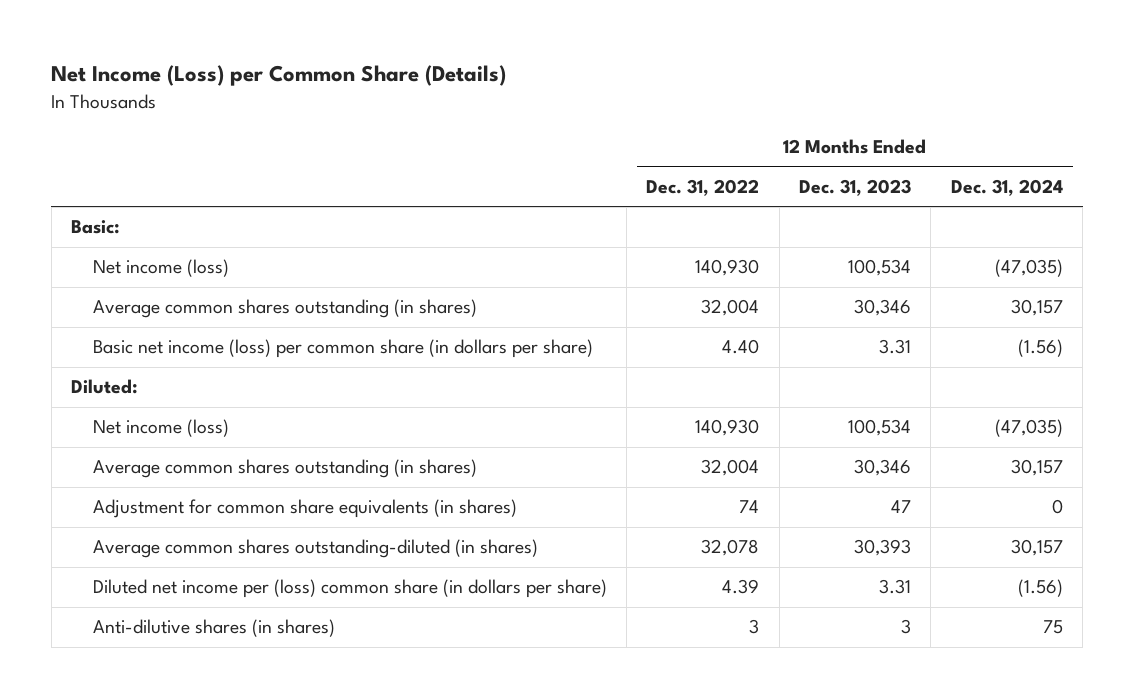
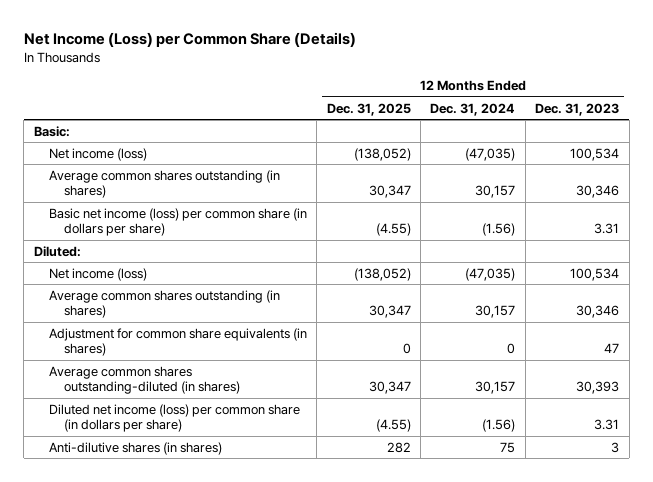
[646,178,760,196] Dec. 31, 2022 -> none
none -> [326,102,411,116] Dec. 31, 2025
[92,579,607,599] Diluted net income per (loss) common share (in dollars per share) -> [48,403,300,433] Diluted net income (loss) per common share (in dollars per share)

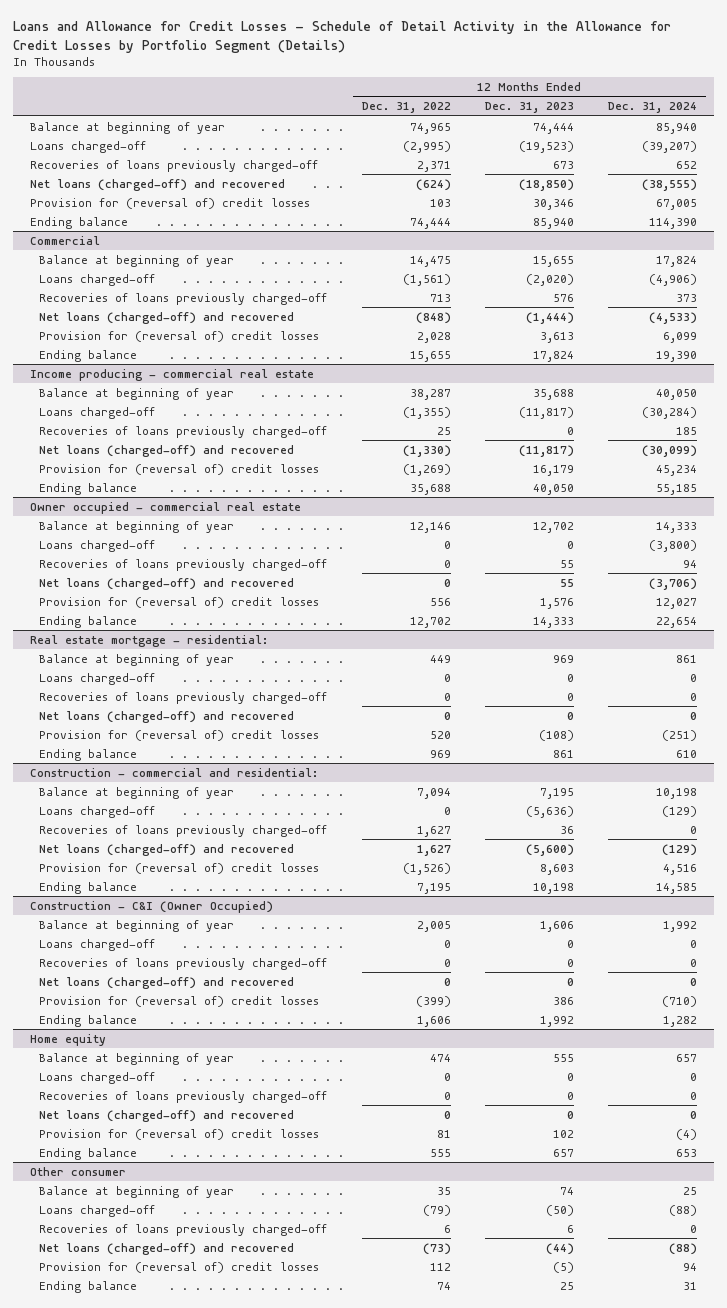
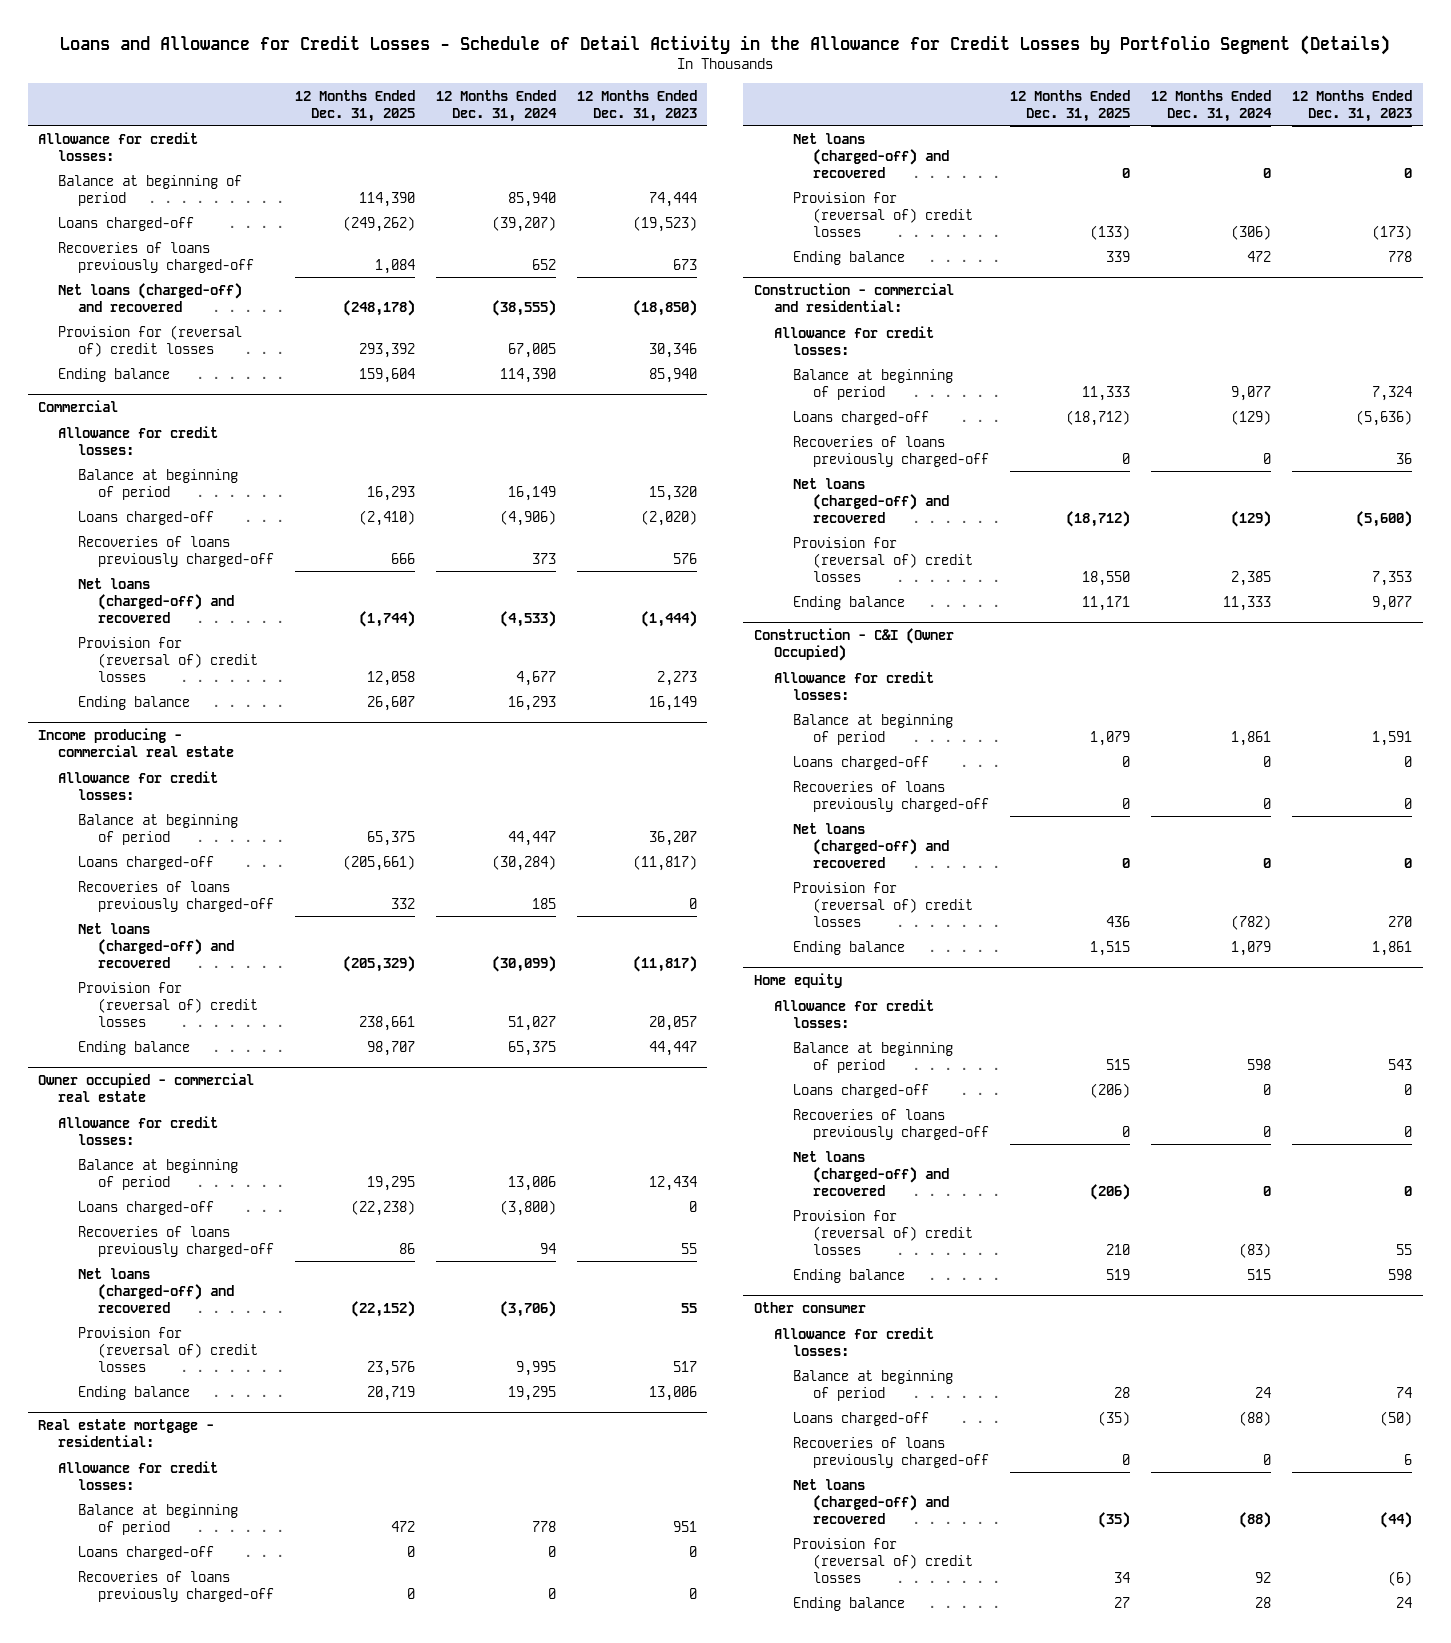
[361,102,451,114] Dec. 31, 2022 -> none
none -> [294,89,415,122] 12 Months Ended Dec. 31, 2025
none -> [38,131,199,161] Allowance for credit losses:
[29,121,225,134] Balance at beginning of year -> [58,174,243,206] Balance at beginning of period
none -> [58,425,219,455] Allowance for credit losses:
[39,254,235,267] Balance at beginning of year -> [78,468,239,500] Balance at beginning of period
[532,255,574,267] 15,655 -> [648,485,697,501] 15,320
[656,255,698,267] 17,824 -> [507,485,556,501] 16,149
[539,331,574,343] 3,613 -> [656,670,697,686] 2,273
[663,331,698,343] 6,099 -> [515,670,556,686] 4,677
[532,350,574,362] 17,824 -> [648,695,697,711] 16,149
[656,350,698,362] 19,390 -> [507,695,556,711] 16,293
none -> [58,770,219,800] Allowance for credit losses:
[39,387,235,400] Balance at beginning of year -> [78,813,239,845] Balance at beginning of period
[532,388,574,400] 35,688 -> [648,830,697,846] 36,207
[656,388,698,400] 40,050 -> [507,830,556,846] 44,447
[532,464,574,476] 16,179 -> [648,1015,697,1031] 20,057
[656,464,698,476] 45,234 -> [507,1015,556,1031] 51,027
[532,483,574,495] 40,050 -> [648,1040,697,1056] 44,447
[656,483,698,495] 55,185 -> [507,1040,556,1056] 65,375
none -> [58,1115,219,1145] Allowance for credit losses:
[39,520,235,533] Balance at beginning of year -> [78,1158,239,1190] Balance at beginning of period
[532,521,574,533] 12,702 -> [648,1175,697,1191] 12,434
[656,521,698,533] 14,333 -> [507,1175,556,1191] 13,006
[539,597,574,609] 1,576 -> [672,1360,697,1372] 517
[656,597,698,609] 12,027 -> [515,1360,556,1376] 9,995
[532,616,574,628] 14,333 -> [648,1385,697,1401] 13,006
[656,616,698,628] 22,654 -> [507,1385,556,1401] 19,295
none -> [58,1460,219,1490] Allowance for credit losses:
[39,653,235,666] Balance at beginning of year -> [78,1503,239,1535] Balance at beginning of period
[552,654,574,663] 969 -> [672,1520,697,1532] 951
[676,654,698,663] 861 -> [531,1520,556,1532] 778
[538,729,574,741] (108) -> [1372,224,1413,240] (173)
[662,729,698,741] (251) -> [1231,224,1272,240] (306)
[552,749,574,758] 861 -> [1388,250,1413,262] 778
[676,749,698,758] 610 -> [1247,250,1272,262] 472
none -> [773,325,934,355] Allowance for credit losses:
[39,786,235,799] Balance at beginning of year -> [793,368,954,400] Balance at beginning of period
[539,787,574,799] 7,195 -> [1372,385,1413,401] 7,324
[656,787,698,799] 10,198 -> [1231,385,1272,401] 9,077
[539,863,574,875] 8,603 -> [1372,570,1413,586] 7,353
[663,863,698,875] 4,516 -> [1231,570,1272,586] 2,385
[532,882,574,894] 10,198 -> [1372,595,1413,611] 9,077
[656,882,698,894] 14,585 -> [1223,595,1272,611] 11,333
none -> [773,670,934,700] Allowance for credit losses:
[39,919,235,932] Balance at beginning of year -> [793,713,954,745] Balance at beginning of period
[539,920,574,932] 1,606 -> [1372,730,1413,746] 1,591
[663,920,698,932] 1,992 -> [1231,730,1272,746] 1,861
[552,996,574,1005] 386 -> [1388,915,1413,927] 270
[662,995,698,1007] (710) -> [1231,914,1272,930] (782)
[539,1015,574,1027] 1,992 -> [1372,940,1413,956] 1,861
[663,1015,698,1027] 1,282 -> [1231,940,1272,956] 1,079
none -> [773,998,934,1028] Allowance for credit losses:
[39,1052,235,1065] Balance at beginning of year -> [793,1041,954,1073] Balance at beginning of period
[552,1053,574,1062] 555 -> [1388,1058,1413,1070] 543
[676,1053,698,1062] 657 -> [1247,1058,1272,1070] 598
[552,1129,574,1138] 102 -> [1396,1243,1413,1255] 55
[676,1128,698,1140] (4) -> [1239,1242,1272,1258] (83)
[552,1148,574,1157] 657 -> [1388,1268,1413,1280] 598
[676,1148,698,1157] 653 -> [1247,1268,1272,1280] 515
none -> [773,1326,934,1356] Allowance for credit losses:
[39,1185,235,1198] Balance at beginning of year -> [793,1369,954,1401] Balance at beginning of period
[683,1186,698,1195] 25 -> [1255,1386,1272,1398] 24
[552,1261,574,1273] (5) -> [1388,1570,1413,1586] (6)
[683,1262,698,1271] 94 -> [1255,1571,1272,1583] 92
[559,1281,574,1290] 25 -> [1396,1596,1413,1608] 24
[683,1281,698,1290] 31 -> [1255,1596,1272,1608] 28

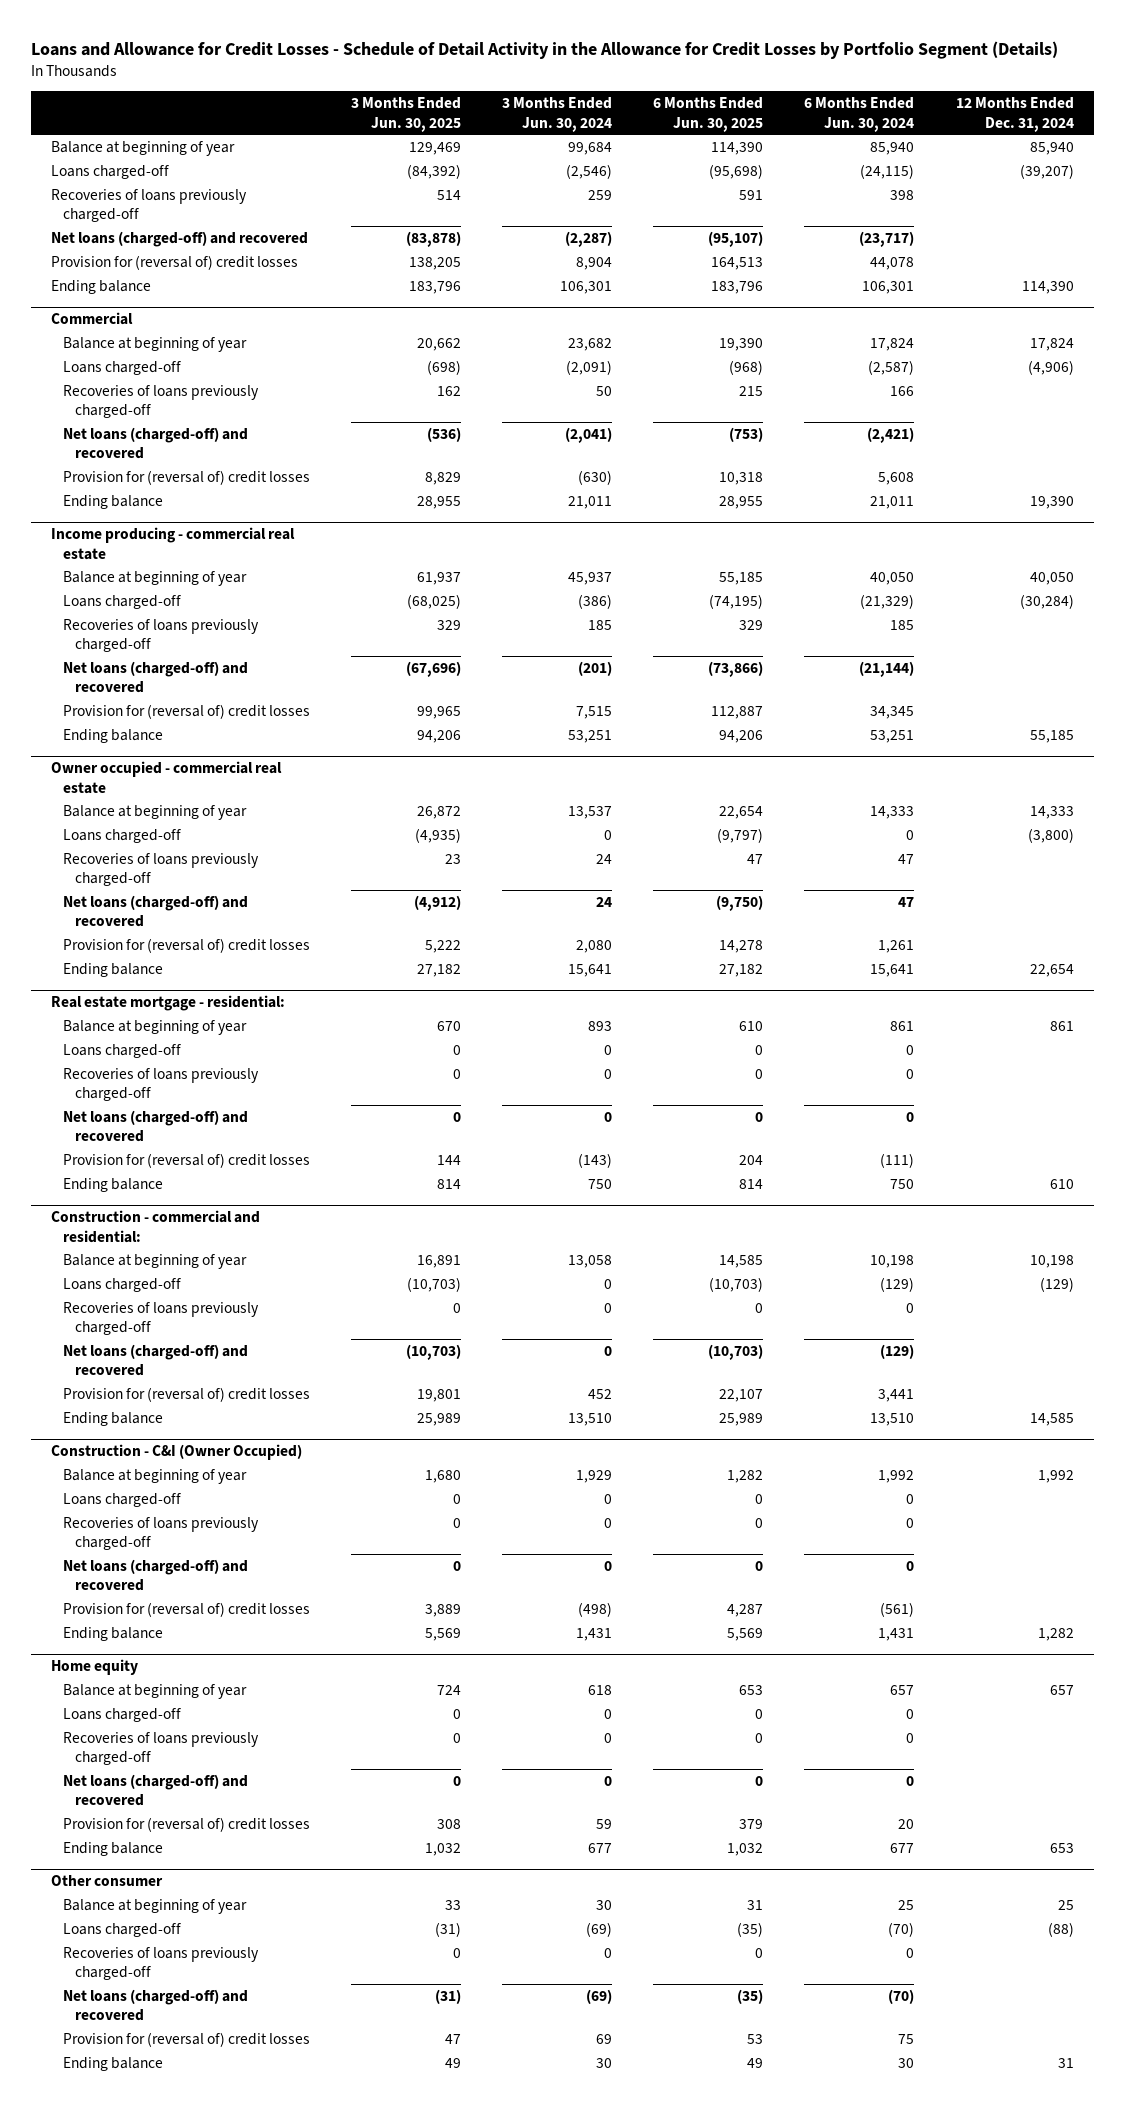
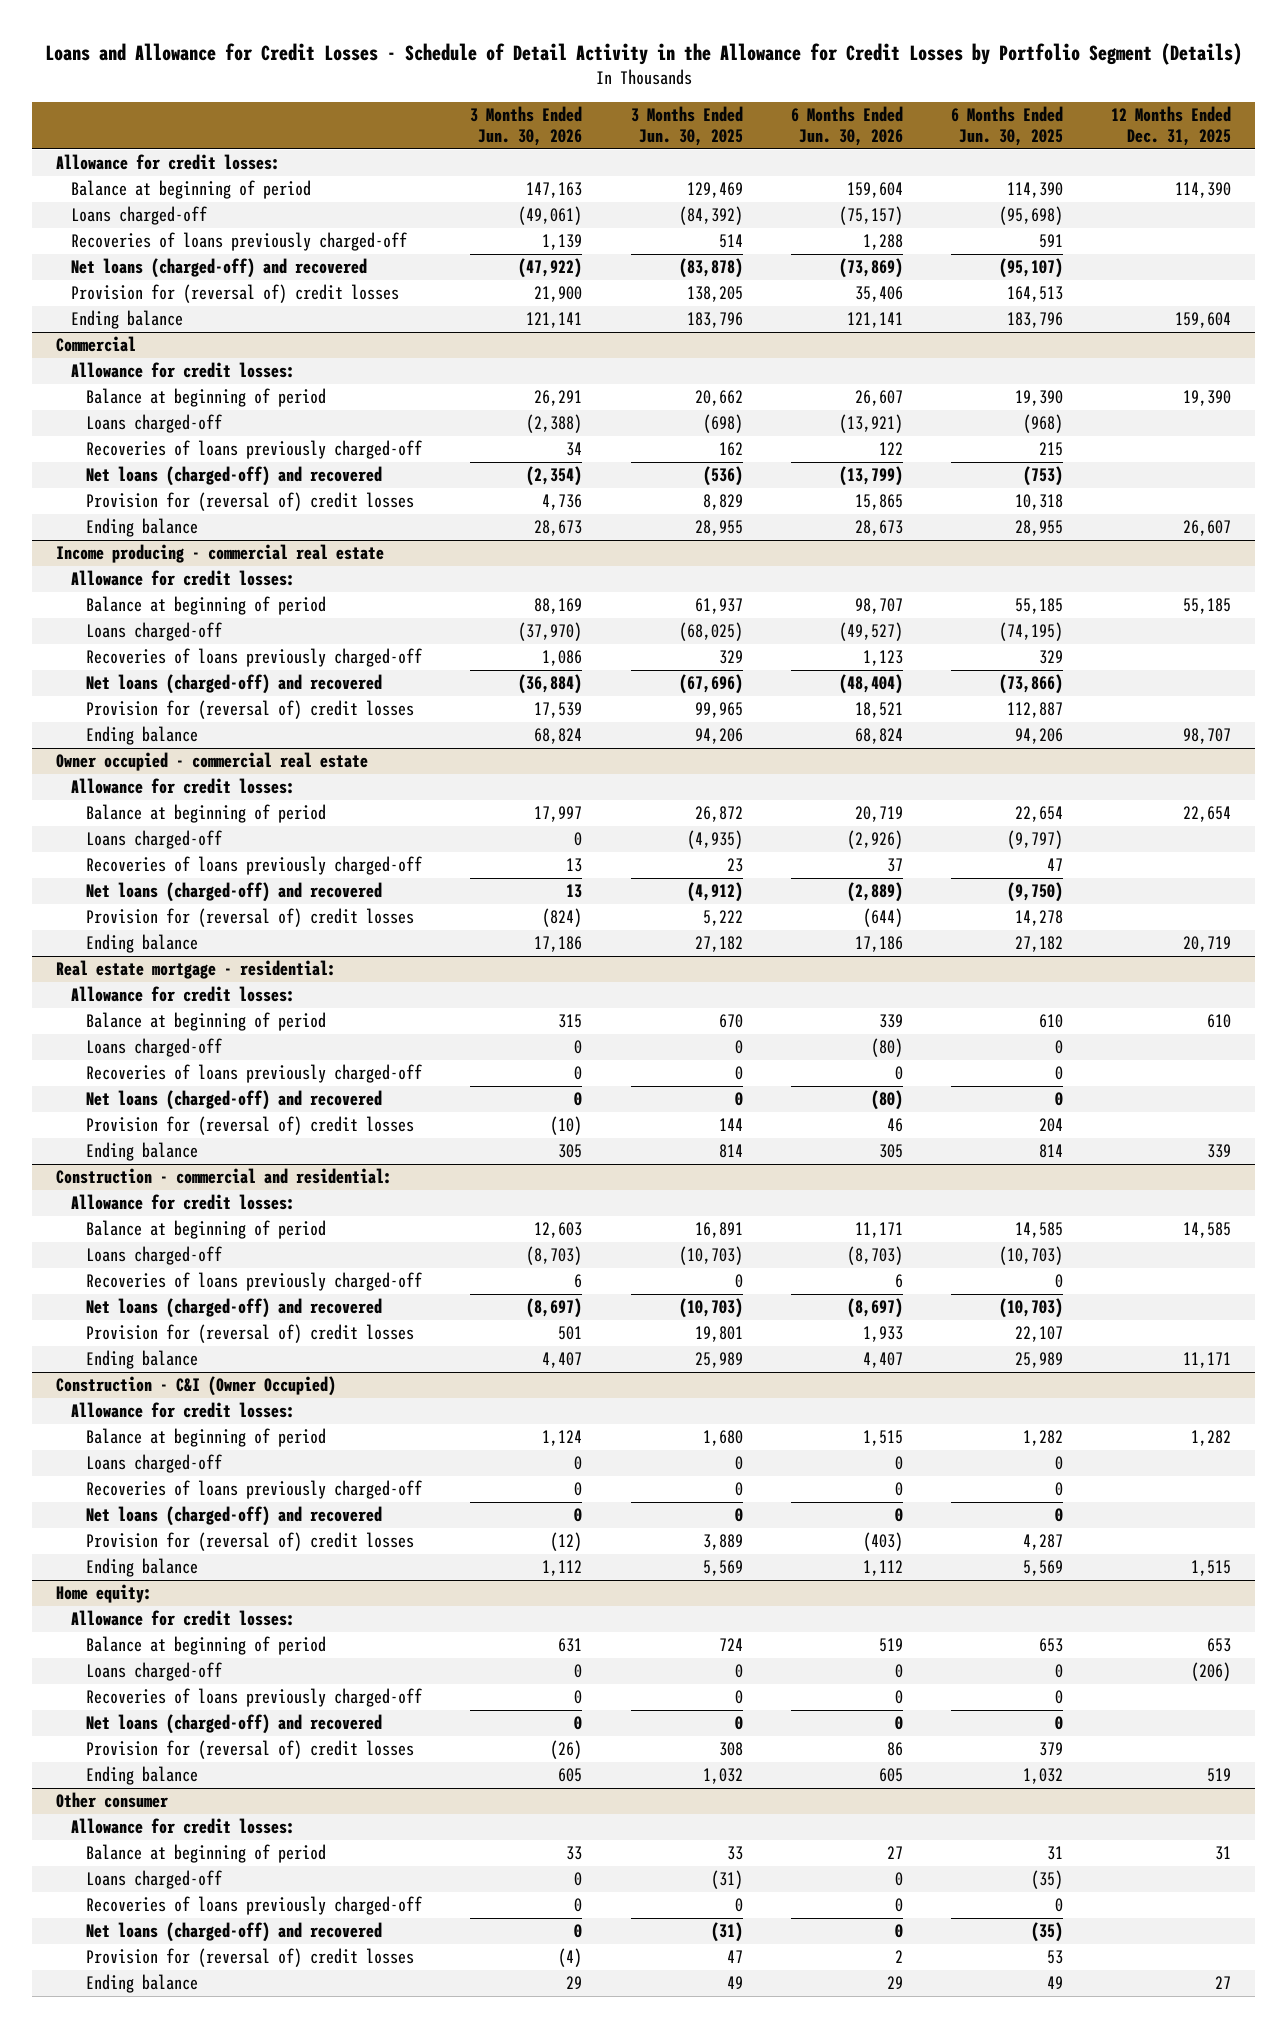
[502,97,613,132] 3 Months Ended Jun. 30, 2024 -> none
[804,97,915,132] 6 Months Ended Jun. 30, 2024 -> none
[955,97,1074,132] 12 Months Ended Dec. 31, 2024 -> none
none -> [470,106,583,147] 3 Months Ended Jun. 30, 2026
none -> [790,106,903,147] 6 Months Ended Jun. 30, 2026
none -> [1110,106,1231,147] 12 Months Ended Dec. 31, 2025
none -> [56,154,281,171] Allowance for credit losses:
[51,140,236,156] Balance at beginning of year -> [71,180,312,200] Balance at beginning of period
none -> [71,362,296,379] Allowance for credit losses:
[63,336,248,352] Balance at beginning of year -> [86,388,327,408] Balance at beginning of period
none -> [71,570,296,587] Allowance for credit losses:
[63,570,248,586] Balance at beginning of year -> [86,596,327,616] Balance at beginning of period
none -> [71,778,296,795] Allowance for credit losses:
[63,804,248,820] Balance at beginning of year -> [86,804,327,824] Balance at beginning of period
none -> [71,986,296,1003] Allowance for credit losses:
[63,1019,248,1035] Balance at beginning of year -> [86,1012,327,1032] Balance at beginning of period
none -> [71,1194,296,1211] Allowance for credit losses:
[63,1253,248,1269] Balance at beginning of year -> [86,1220,327,1240] Balance at beginning of period
none -> [71,1402,296,1419] Allowance for credit losses:
[63,1468,248,1484] Balance at beginning of year -> [86,1428,327,1448] Balance at beginning of period
[51,1659,139,1676] Home equity -> [56,1584,153,1604] Home equity:
none -> [71,1610,296,1627] Allowance for credit losses:
[63,1683,248,1699] Balance at beginning of year -> [86,1636,327,1656] Balance at beginning of period
none -> [71,1818,296,1835] Allowance for credit losses:
[63,1898,248,1914] Balance at beginning of year -> [86,1844,327,1864] Balance at beginning of period

